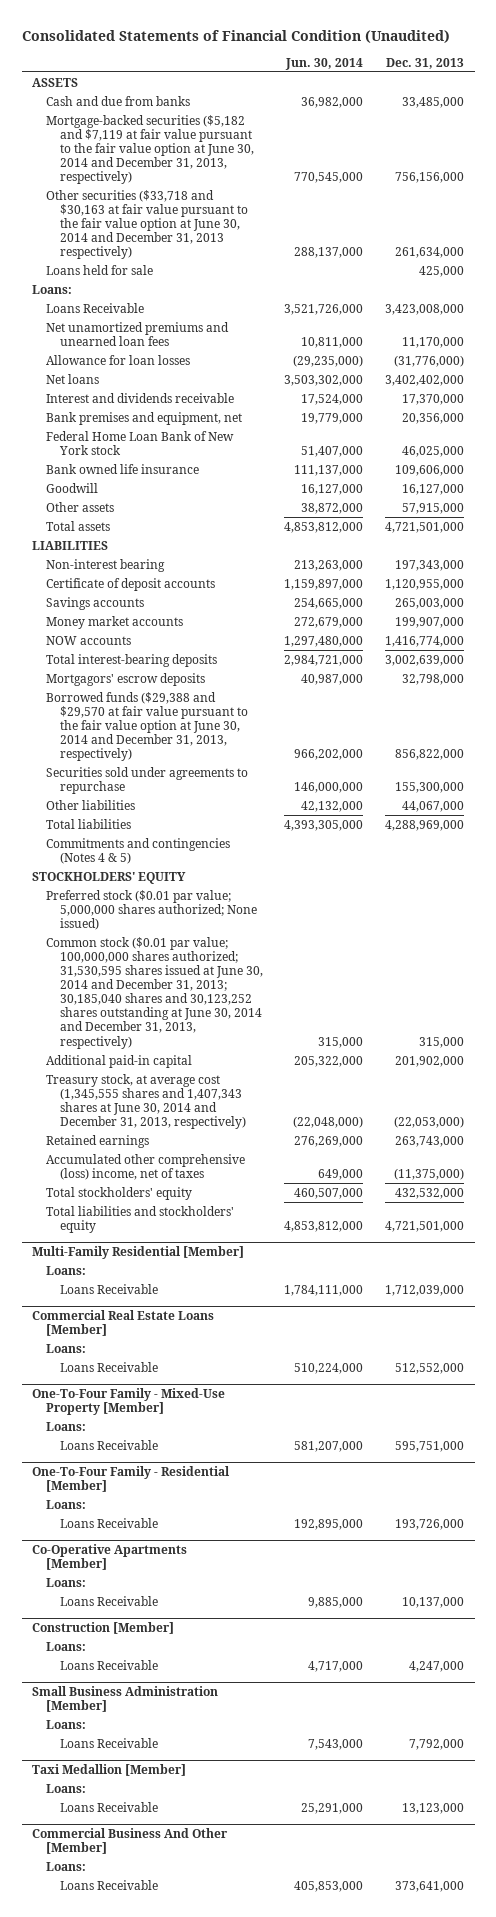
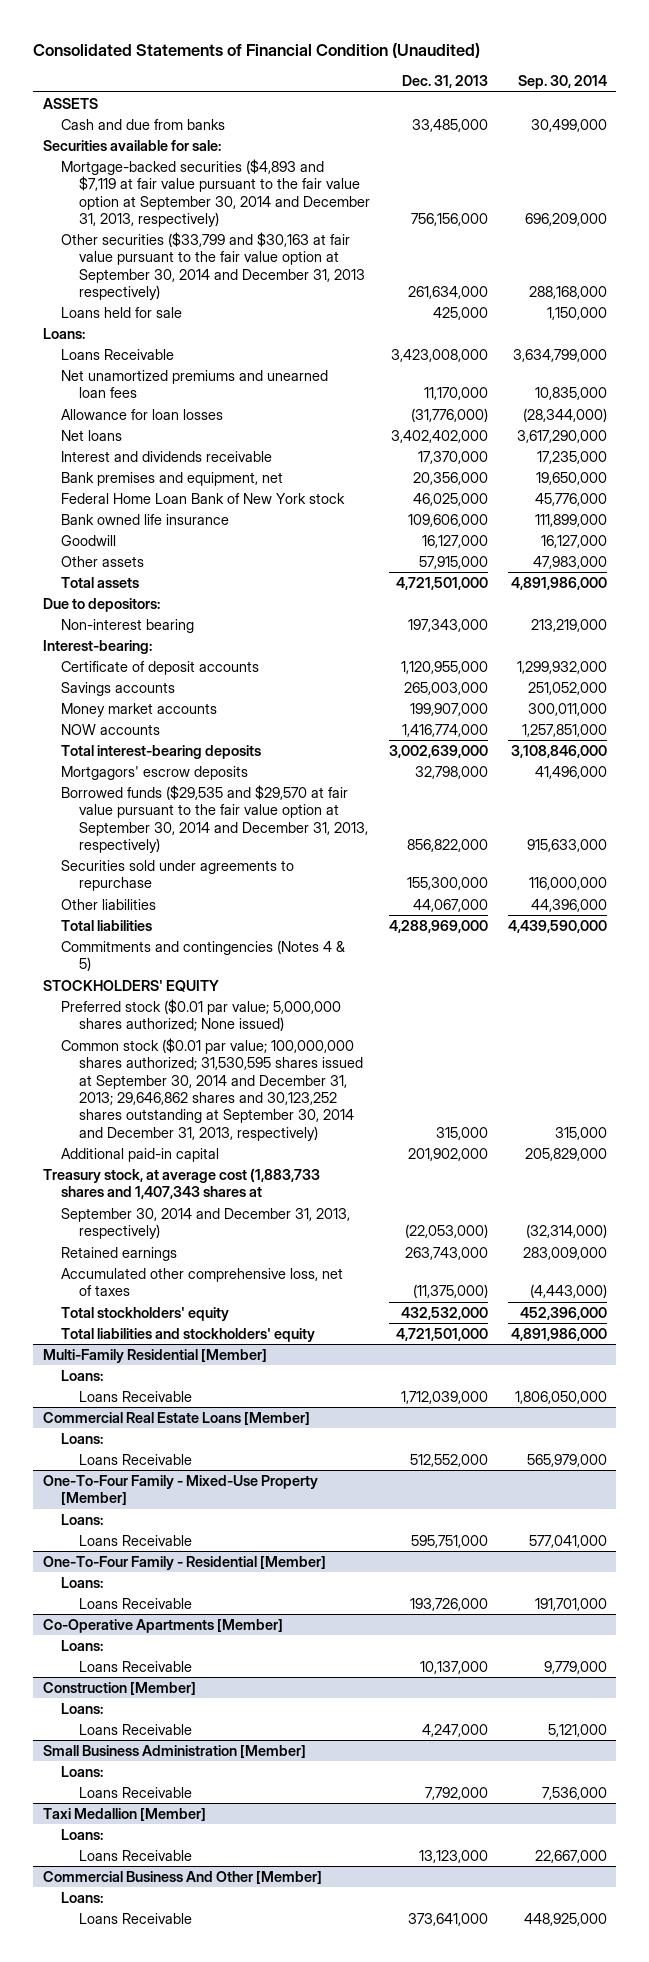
[285,57,364,70] Jun. 30, 2014 -> none
none -> [517,75,607,90] Sep. 30, 2014
none -> [42,139,221,151] Securities available for sale:
[46,114,254,185] Mortgage-backed securities ($5,182 and $7,119 at fair value pursuant to the fair value option at June 30, 2014 and December 31, 2013, respectively) -> [61,158,371,228] Mortgage-backed securities ($4,893 and $7,119 at fair value pursuant to the fair value option at September 30, 2014 and December 31, 2013, respectively)
[46,189,248,260] Other securities ($33,718 and $30,163 at fair value pursuant to the fair value option at June 30, 2014 and December 31, 2013 respectively) -> [61,231,366,301] Other securities ($33,799 and $30,163 at fair value pursuant to the fair value option at September 30, 2014 and December 31, 2013 respectively)
[32,540,109,550] LIABILITIES -> none
none -> [42,597,160,612] Due to depositors:
none -> [42,639,152,654] Interest-bearing:
[46,691,248,762] Borrowed funds ($29,388 and $29,570 at fair value pursuant to the fair value option at June 30, 2014 and December 31, 2013, respectively) -> [61,784,369,854] Borrowed funds ($29,535 and $29,570 at fair value pursuant to the fair value option at September 30, 2014 and December 31, 2013, respectively)
[46,936,263,1049] Common stock ($0.01 par value; 100,000,000 shares authorized; 31,530,595 shares issued at June 30, 2014 and December 31, 2013; 30,185,040 shares and 30,123,252 shares outstanding at June 30, 2014 and December 31, 2013, respectively) -> [61,1037,364,1141] Common stock ($0.01 par value; 100,000,000 shares authorized; 31,530,595 shares issued at September 30, 2014 and December 31, 2013; 29,646,862 shares and 30,123,252 shares outstanding at September 30, 2014 and December 31, 2013, respectively)
none -> [42,1167,320,1200] Treasury stock, at average cost (1,883,733 shares and 1,407,343 shares at
[46,1073,246,1130] Treasury stock, at average cost (1,345,555 shares and 1,407,343 shares at June 30, 2014 and December 31, 2013, respectively) -> [61,1207,351,1240] September 30, 2014 and December 31, 2013, respectively)
[46,1153,246,1180] Accumulated other comprehensive (loss) income, net of taxes -> [61,1267,344,1297] Accumulated other comprehensive loss, net of taxes

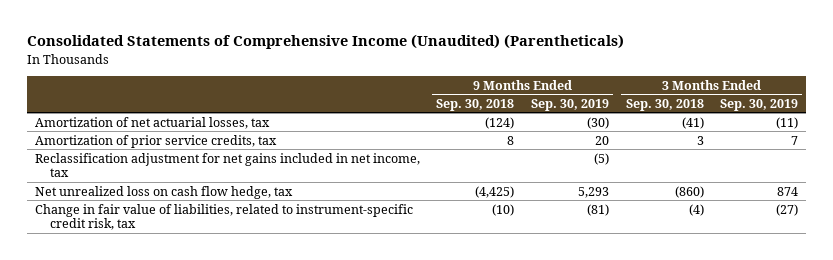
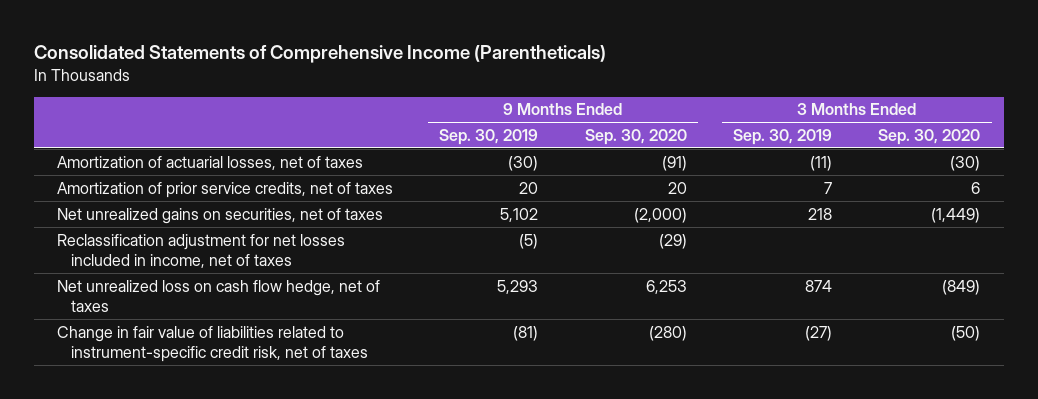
[26,34,624,50] Consolidated Statements of Comprehensive Income (Unaudited) (Parentheticals) -> [33,44,606,63] Consolidated Statements of Comprehensive Income (Parentheticals)
[436,99,515,112] Sep. 30, 2018 -> none
[625,99,704,112] Sep. 30, 2018 -> none
none -> [584,128,687,145] Sep. 30, 2020
none -> [878,128,981,145] Sep. 30, 2020
[34,116,270,129] Amortization of net actuarial losses, tax -> [57,155,364,170] Amortization of actuarial losses, net of taxes
[34,134,277,148] Amortization of prior service credits, tax -> [57,181,394,198] Amortization of prior service credits, net of taxes
none -> [57,207,384,224] Net unrealized gains on securities, net of taxes
[34,152,420,178] Reclassification adjustment for net gains included in net income, tax -> [57,233,346,268] Reclassification adjustment for net losses included in income, net of taxes
[34,185,293,199] Net unrealized loss on cash flow hedge, tax -> [57,279,381,312] Net unrealized loss on cash flow hedge, net of taxes
[34,203,413,231] Change in fair value of liabilities, related to instrument-specific credit risk, tax -> [57,325,368,362] Change in fair value of liabilities related to instrument-specific credit risk, net of taxes

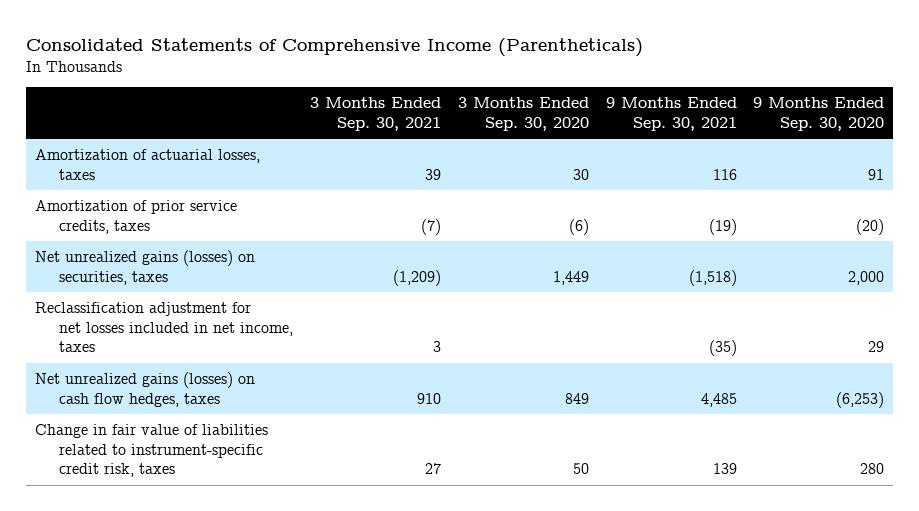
[439,128,539,145] Sep. 30, 2019 -> none
[733,128,833,145] Sep. 30, 2019 -> none
none -> [309,97,441,132] 3 Months Ended Sep. 30, 2021
none -> [605,97,737,132] 9 Months Ended Sep. 30, 2021
[57,155,364,170] Amortization of actuarial losses, net of taxes -> [34,149,260,180] Amortization of actuarial losses, taxes
[661,155,687,171] (91) -> [868,168,885,180] 91
[950,155,981,171] (30) -> [572,168,589,180] 30
[57,181,394,198] Amortization of prior service credits, net of taxes -> [34,200,237,234] Amortization of prior service credits, taxes
[667,181,687,194] 20 -> [856,218,885,235] (20)
[971,181,981,194] 6 -> [568,218,589,235] (6)
[57,207,384,224] Net unrealized gains on securities, net of taxes -> [34,250,255,285] Net unrealized gains (losses) on securities, taxes
[633,207,687,223] (2,000) -> [848,270,885,285] 2,000
[931,207,981,223] (1,449) -> [552,270,589,285] 1,449
[57,233,346,268] Reclassification adjustment for net losses included in income, net of taxes -> [34,302,293,353] Reclassification adjustment for net losses included in net income, taxes
[658,233,687,249] (29) -> [868,341,885,353] 29
[57,279,381,312] Net unrealized loss on cash flow hedge, net of taxes -> [34,372,255,407] Net unrealized gains (losses) on cash flow hedges, taxes
[645,279,687,294] 6,253 -> [836,391,885,408] (6,253)
[942,279,981,295] (849) -> [564,392,589,404] 849
[57,325,368,362] Change in fair value of liabilities related to instrument-specific credit risk, net of taxes -> [34,424,268,478] Change in fair value of liabilities related to instrument-specific credit risk, taxes
[648,325,687,341] (280) -> [860,463,885,475] 280
[951,325,981,341] (50) -> [572,463,589,475] 50

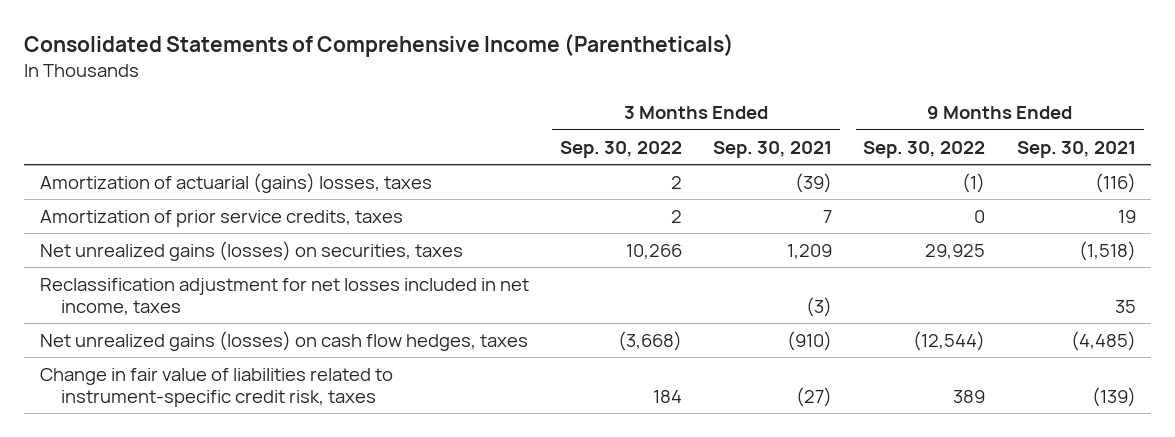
[457,97,589,132] 3 Months Ended Sep. 30, 2020 -> none
[753,97,885,132] 9 Months Ended Sep. 30, 2020 -> none
none -> [559,140,682,158] Sep. 30, 2022
none -> [863,140,986,158] Sep. 30, 2022
[34,149,260,180] Amortization of actuarial losses, taxes -> [39,172,432,193] Amortization of actuarial (gains) losses, taxes
[424,168,441,180] 39 -> [795,172,833,193] (39)
[712,168,737,180] 116 -> [1094,172,1136,193] (116)
[420,218,441,235] (7) -> [823,209,833,223] 7
[708,218,737,235] (19) -> [1117,209,1136,223] 19
[392,269,441,286] (1,209) -> [787,243,833,259] 1,209
[432,341,441,353] 3 -> [806,296,833,317] (3)
[708,340,737,357] (35) -> [1114,299,1136,313] 35
[416,392,441,404] 910 -> [787,330,833,351] (910)
[700,392,737,407] 4,485 -> [1070,330,1136,351] (4,485)
[424,463,441,475] 27 -> [796,386,833,407] (27)
[712,463,737,475] 139 -> [1091,386,1136,407] (139)

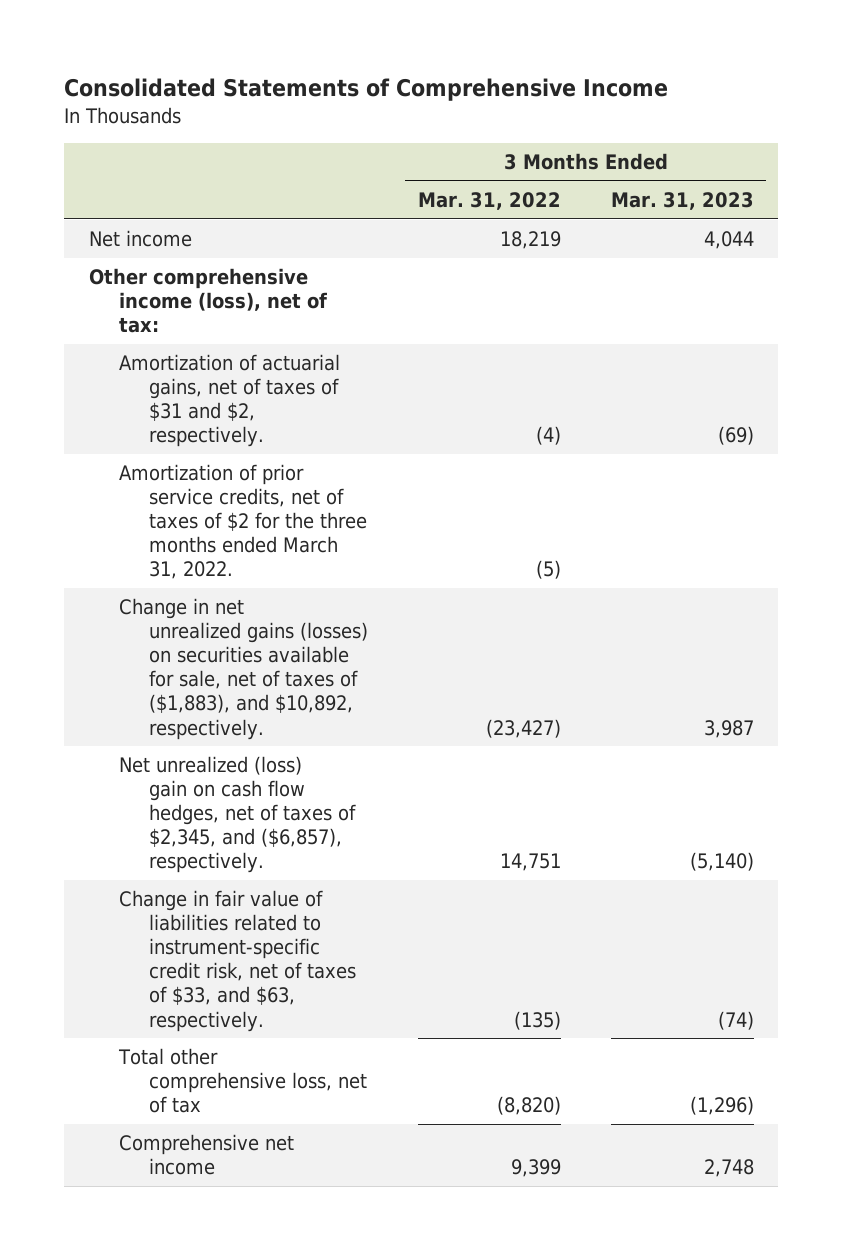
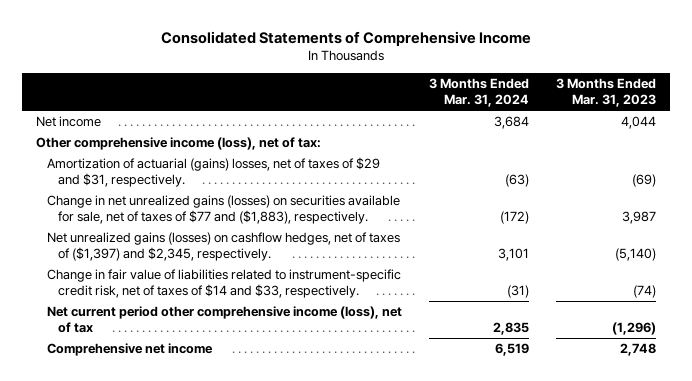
[417,192,561,211] Mar. 31, 2022 -> none
none -> [429,78,530,108] 3 Months Ended Mar. 31, 2024
[119,464,367,580] Amortization of prior service credits, net of taxes of $2 for the three months ended March 31, 2022. -> none
[119,354,341,448] Amortization of actuarial gains, net of taxes of $31 and $2, respectively. -> [46,157,380,188] Amortization of actuarial (gains) losses, net of taxes of $29 and $31, respectively.
[119,598,368,740] Change in net unrealized gains (losses) on securities available for sale, net of taxes of ($1,883), and $10,892, respectively. -> [46,195,400,225] Change in net unrealized gains (losses) on securities available for sale, net of taxes of $77 and ($1,883), respectively.
[119,756,356,874] Net unrealized (loss) gain on cash flow hedges, net of taxes of $2,345, and ($6,857), respectively. -> [46,232,400,262] Net unrealized gains (losses) on cashflow hedges, net of taxes of ($1,397) and $2,345, respectively.
[119,890,356,1032] Change in fair value of liabilities related to instrument-specific credit risk, net of taxes of $33, and $63, respectively. -> [46,269,401,299] Change in fair value of liabilities related to instrument-specific credit risk, net of taxes of $14 and $33, respectively.
[118,1048,367,1114] Total other comprehensive loss, net of tax -> [46,306,402,334] Net current period other comprehensive income (loss), net of tax

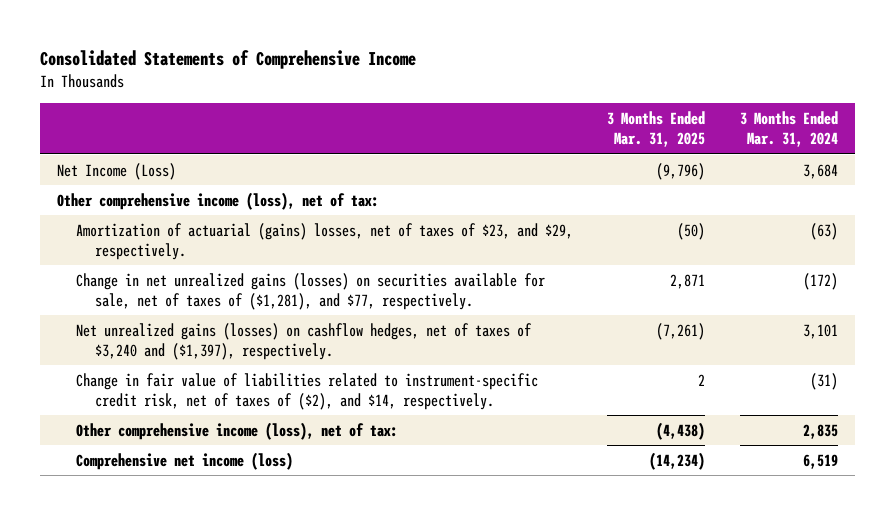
[556,78,657,108] 3 Months Ended Mar. 31, 2023 -> none
none -> [607,110,706,148] 3 Months Ended Mar. 31, 2025
[35,116,101,128] Net income -> [57,162,177,180] Net Income (Loss)
[46,157,380,188] Amortization of actuarial (gains) losses, net of taxes of $29 and $31, respectively. -> [76,222,574,261] Amortization of actuarial (gains) losses, net of taxes of $23, and $29, respectively.
[46,195,400,225] Change in net unrealized gains (losses) on securities available for sale, net of taxes of $77 and ($1,883), respectively. -> [76,272,546,311] Change in net unrealized gains (losses) on securities available for sale, net of taxes of ($1,281), and $77, respectively.
[46,232,400,262] Net unrealized gains (losses) on cashflow hedges, net of taxes of ($1,397) and $2,345, respectively. -> [76,322,533,361] Net unrealized gains (losses) on cashflow hedges, net of taxes of $3,240 and ($1,397), respectively.
[46,269,401,299] Change in fair value of liabilities related to instrument-specific credit risk, net of taxes of $14 and $33, respectively. -> [76,372,539,411] Change in fair value of liabilities related to instrument-specific credit risk, net of taxes of ($2), and $14, respectively.
[46,306,402,334] Net current period other comprehensive income (loss), net of tax -> [76,421,399,440] Other comprehensive income (loss), net of tax:
[46,343,213,357] Comprehensive net income -> [76,451,294,470] Comprehensive net income (loss)

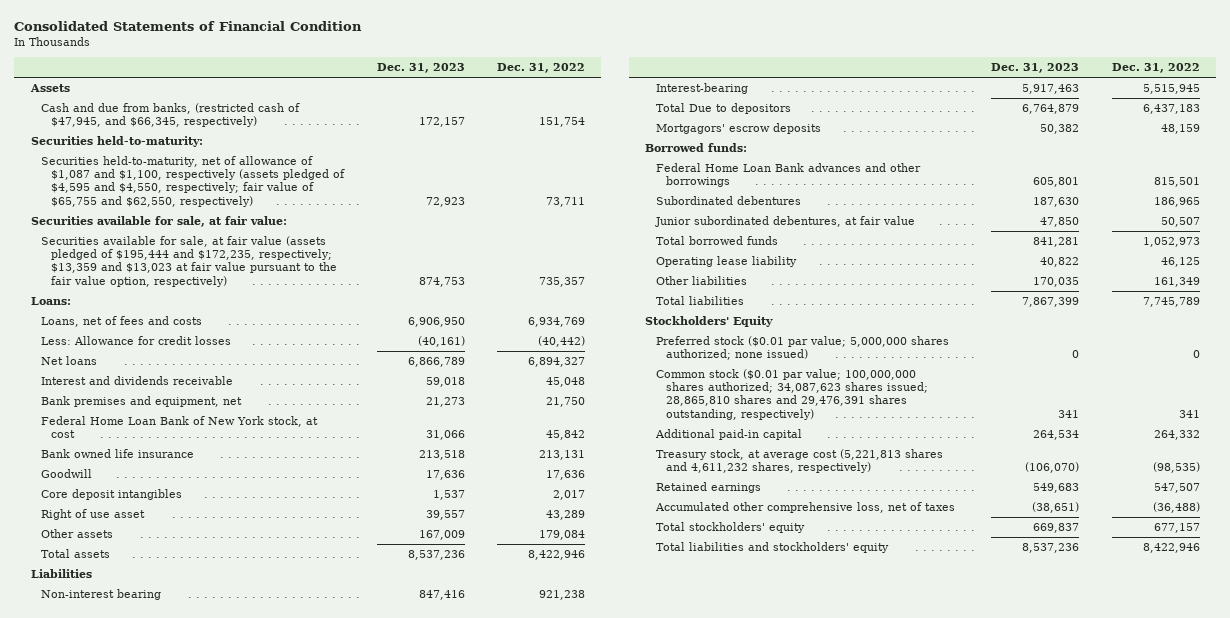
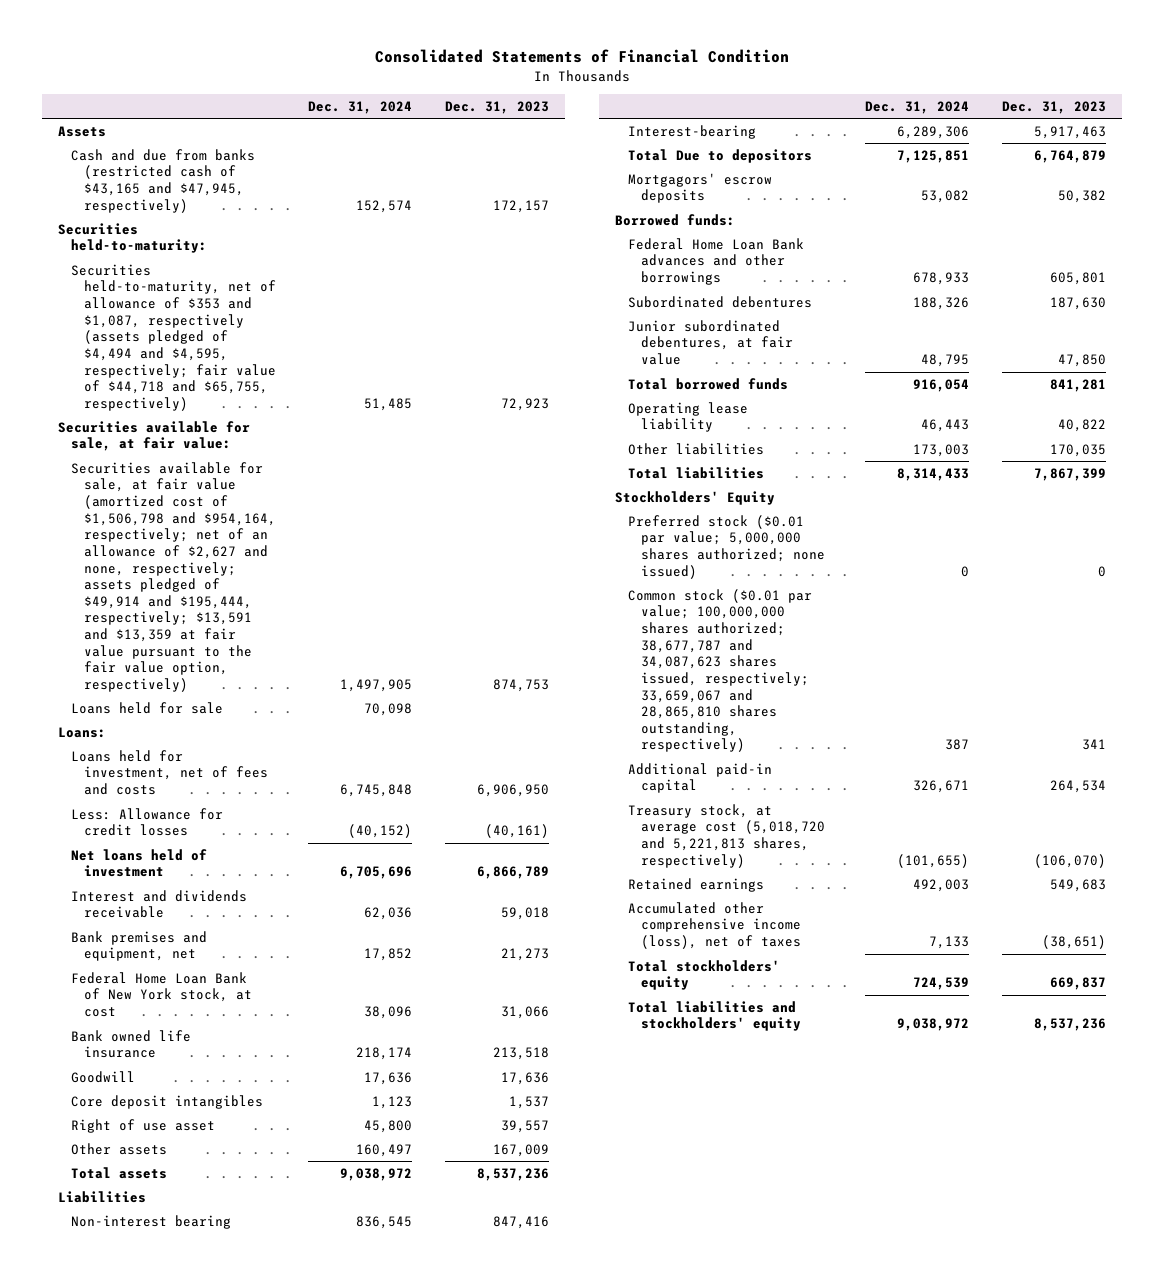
[497,63,586,74] Dec. 31, 2022 -> none
none -> [308,100,413,114] Dec. 31, 2024
[40,102,300,128] Cash and due from banks, (restricted cash of $47,945, and $66,345, respectively) -> [70,148,255,213] Cash and due from banks (restricted cash of $43,165 and $47,945, respectively)
[40,155,346,207] Securities held-to-maturity, net of allowance of $1,087 and $1,100, respectively (assets pledged of $4,595 and $4,550, respectively; fair value of $65,755 and $62,550, respectively) -> [70,263,276,411] Securities held-to-maturity, net of allowance of $353 and $1,087, respectively (assets pledged of $4,494 and $4,595, respectively; fair value of $44,718 and $65,755, respectively)
[40,235,338,287] Securities available for sale, at fair value (assets pledged of $195,444 and $172,235, respectively; $13,359 and $13,023 at fair value pursuant to the fair value option, respectively) -> [70,461,276,692] Securities available for sale, at fair value (amortized cost of $1,506,798 and $954,164, respectively; net of an allowance of $2,627 and none, respectively; assets pledged of $49,914 and $195,444, respectively; $13,591 and $13,359 at fair value pursuant to the fair value option, respectively)
none -> [70,701,223,714] Loans held for sale
[40,315,202,327] Loans, net of fees and costs -> [70,749,268,796] Loans held for investment, net of fees and costs
[40,355,97,365] Net loans -> [70,848,207,878] Net loans held of investment
[655,368,928,420] Common stock ($0.01 par value; 100,000,000 shares authorized; 34,087,623 shares issued; 28,865,810 shares and 29,476,391 shares outstanding, respectively) -> [627,588,812,753] Common stock ($0.01 par value; 100,000,000 shares authorized; 38,677,787 and 34,087,623 shares issued, respectively; 33,659,067 and 28,865,810 shares outstanding, respectively)
[655,448,943,474] Treasury stock, at average cost (5,221,813 shares and 4,611,232 shares, respectively) -> [627,803,825,868] Treasury stock, at average cost (5,018,720 and 5,221,813 shares, respectively)
[654,501,955,513] Accumulated other comprehensive loss, net of taxes -> [627,901,801,950] Accumulated other comprehensive income (loss), net of taxes

